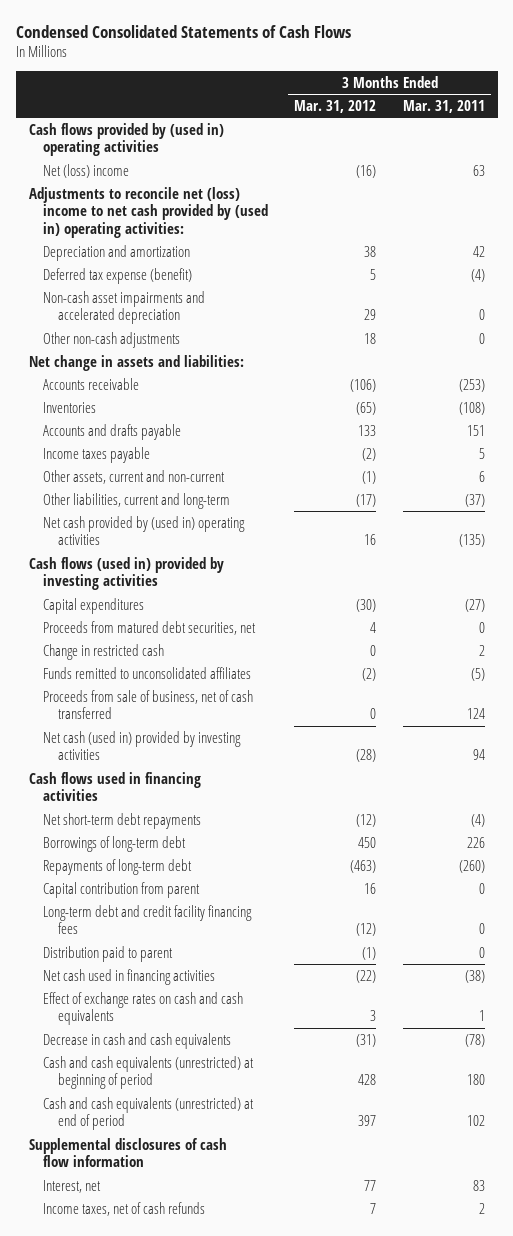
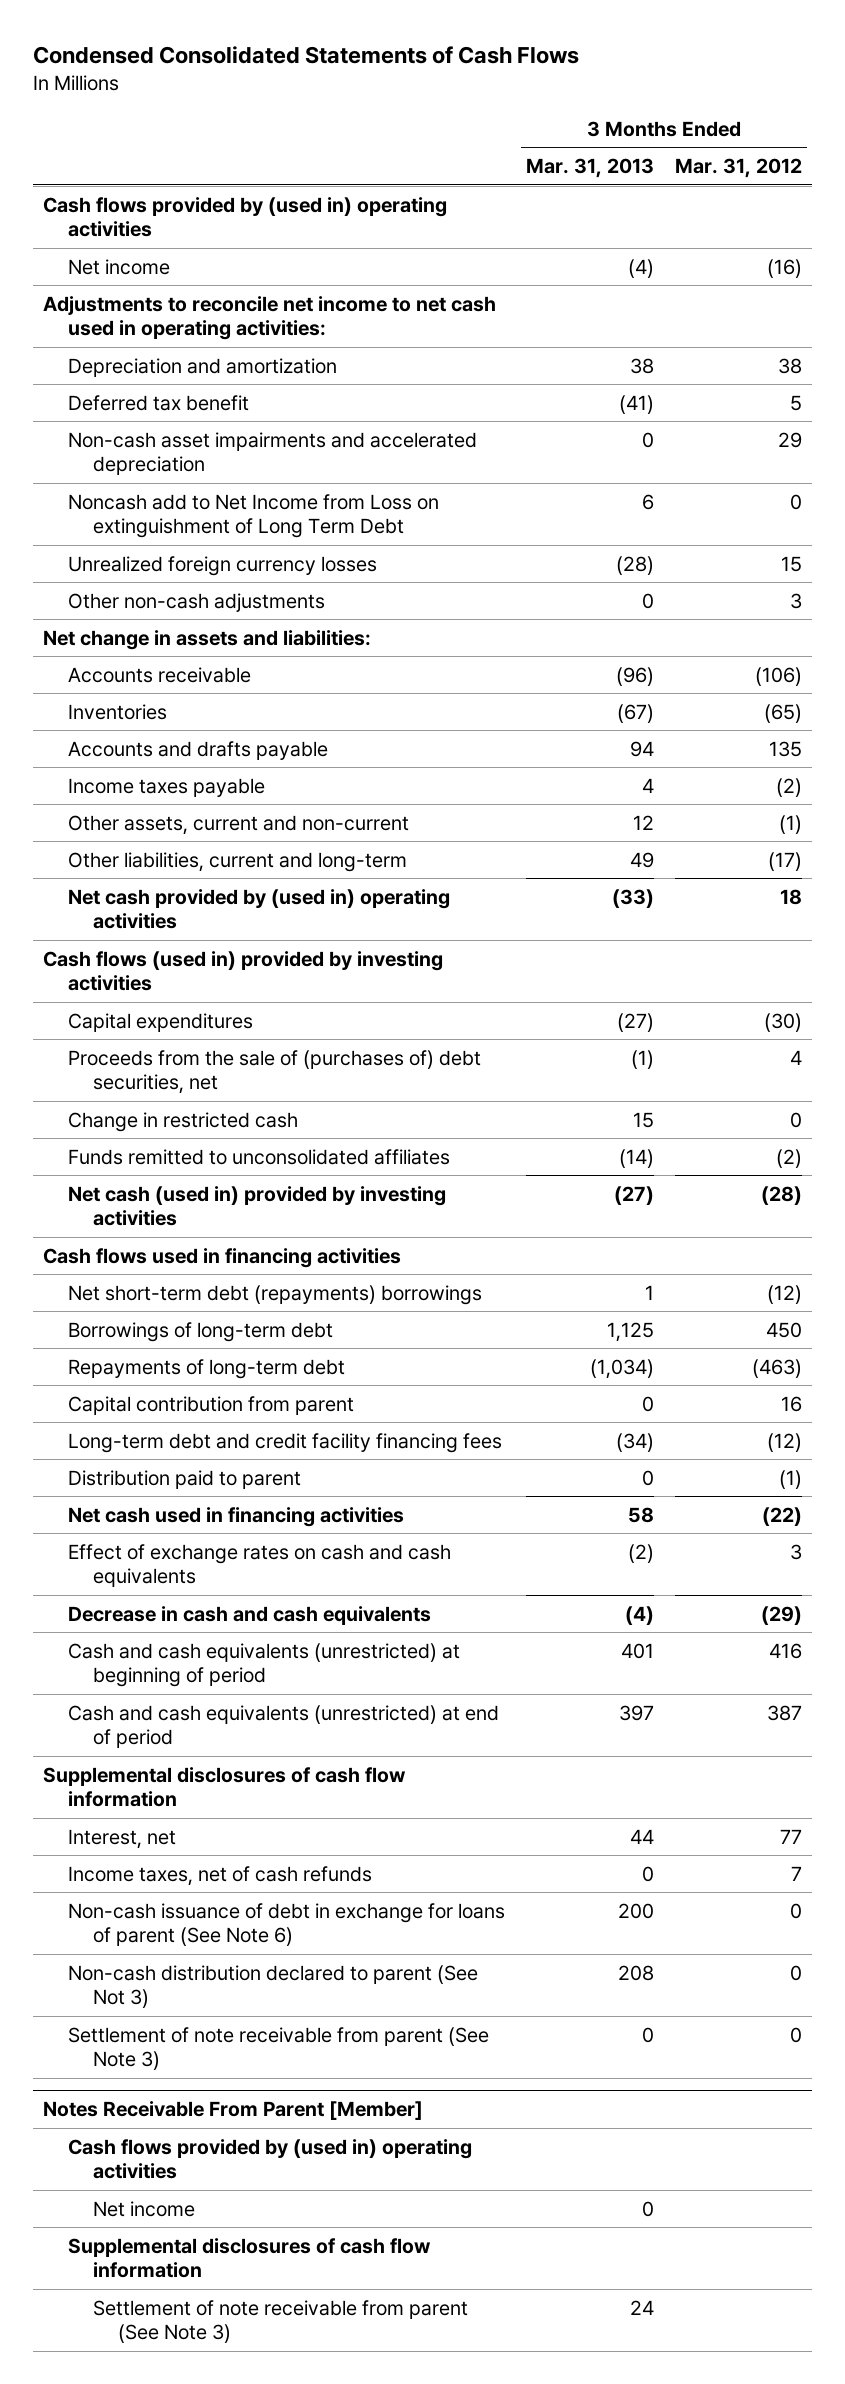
[402,99,485,113] Mar. 31, 2011 -> none
none -> [525,158,654,179] Mar. 31, 2013
[43,163,130,178] Net (loss) income -> [68,258,171,275] Net income
[28,186,269,238] Adjustments to reconcile net (loss) income to net cash provided by (used in) operating activities: -> [43,295,497,341] Adjustments to reconcile net income to net cash used in operating activities:
[43,267,193,284] Deferred tax expense (benefit) -> [68,394,250,411] Deferred tax benefit
none -> [68,493,440,539] Noncash add to Net Income from Loss on extinguishment of Long Term Debt
none -> [68,555,378,576] Unrealized foreign currency losses
[364,332,377,344] 18 -> [789,592,802,609] 3
[358,424,377,436] 133 -> [768,740,802,757] 135
[364,534,377,546] 16 -> [779,888,802,905] 18
[43,620,257,635] Proceeds from matured debt securities, net -> [68,1049,482,1095] Proceeds from the sale of (purchases of) debt securities, net
[43,689,254,720] Proceeds from sale of business, net of cash transferred -> none
[43,812,202,829] Net short-term debt repayments -> [68,1284,483,1305] Net short-term debt (repayments) borrowings
[356,1033,377,1047] (31) -> [760,1605,802,1625] (29)
[358,1074,377,1086] 428 -> [768,1642,802,1659] 416
[358,1115,377,1127] 397 -> [766,1704,802,1721] 387
none -> [68,1902,506,1947] Non-cash issuance of debt in exchange for loans of parent (See Note 6)
none -> [68,1964,479,2009] Non-cash distribution declared to parent (See Not 3)
none -> [68,2026,490,2071] Settlement of note receivable from parent (See Note 3)
none -> [43,2100,424,2120] Notes Receivable From Parent [Member]
none -> [68,2138,473,2180] Cash flows provided by (used in) operating activities
none -> [93,2200,196,2217] Net income
none -> [68,2237,432,2279] Supplemental disclosures of cash flow information
none -> [93,2299,469,2344] Settlement of note receivable from parent (See Note 3)

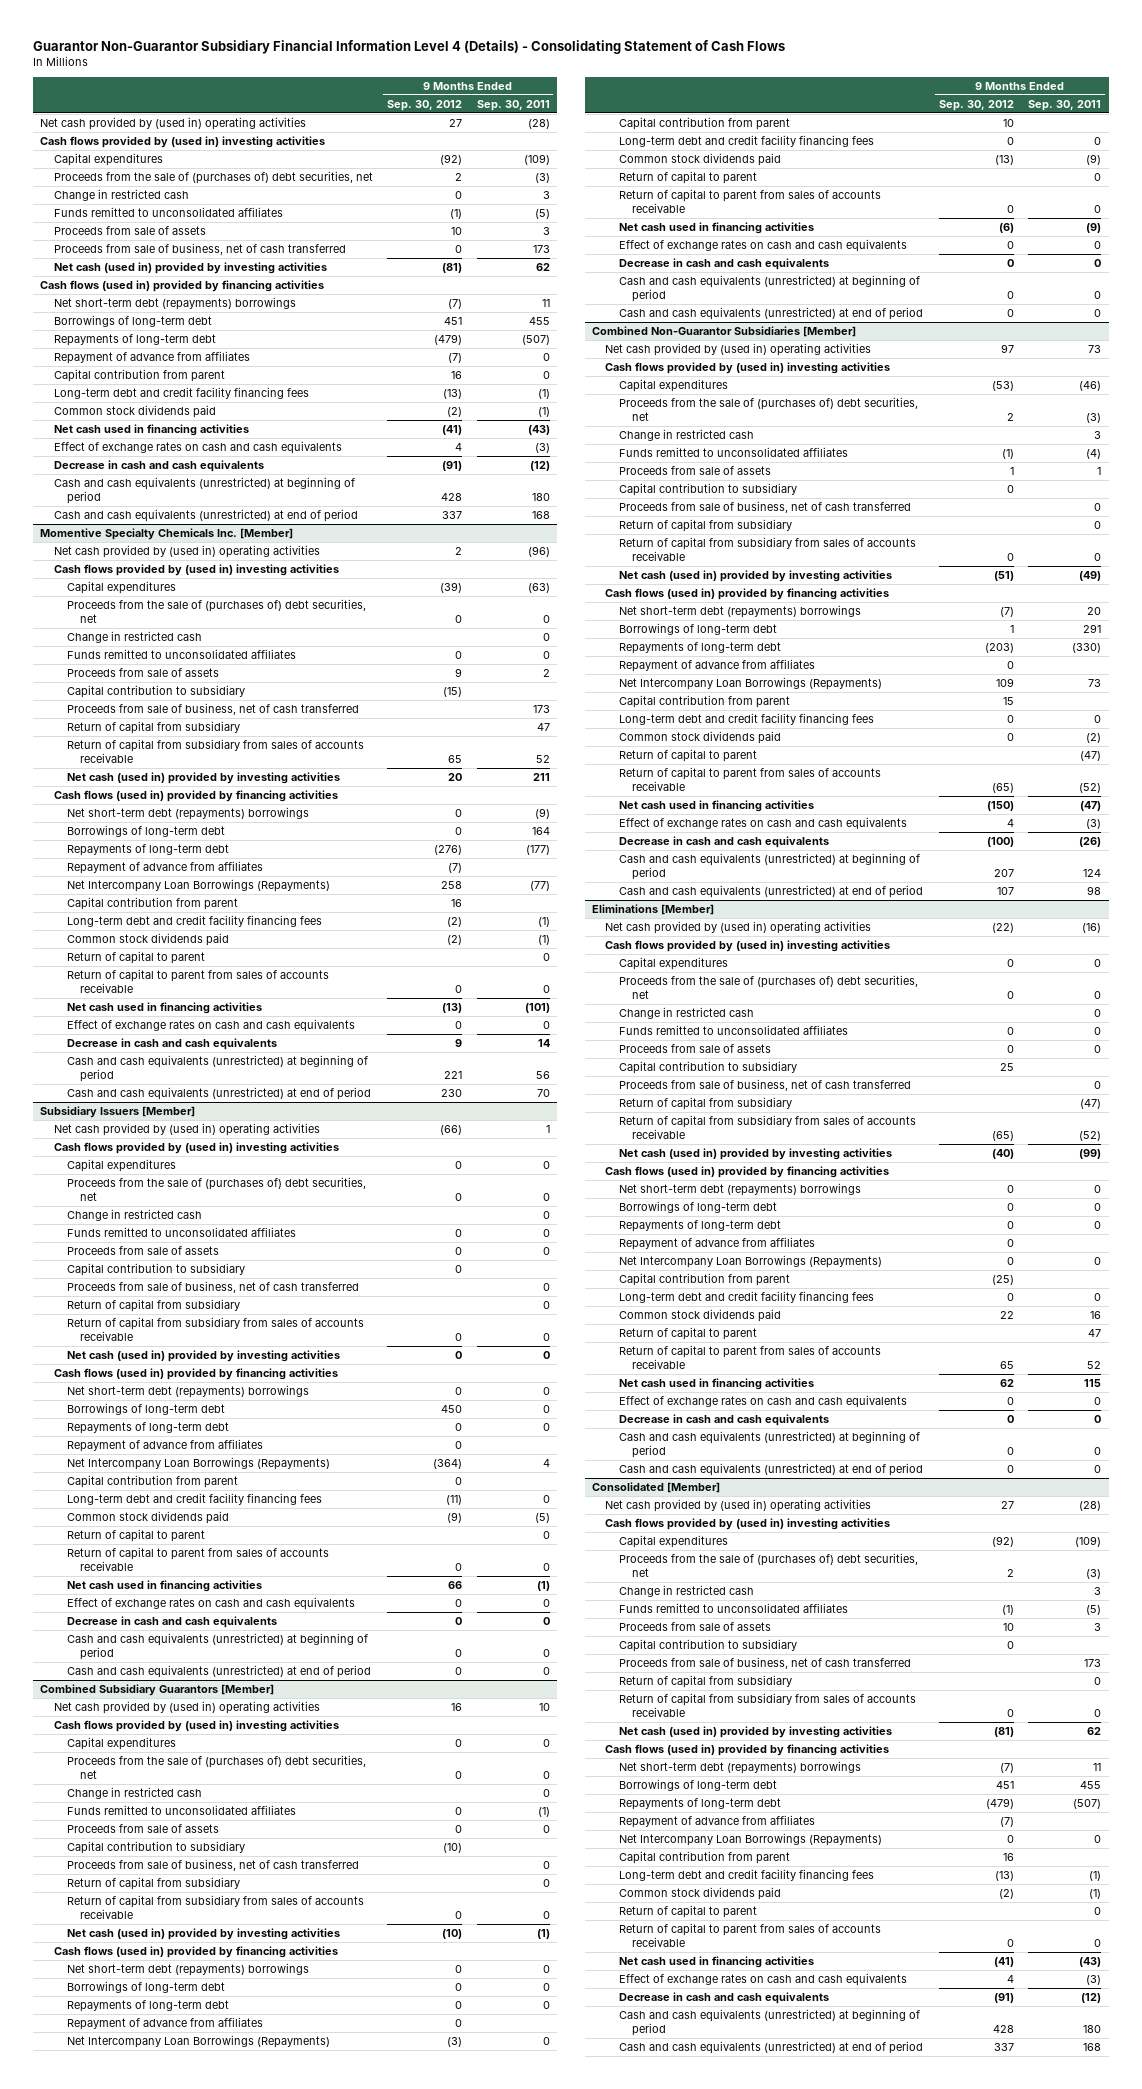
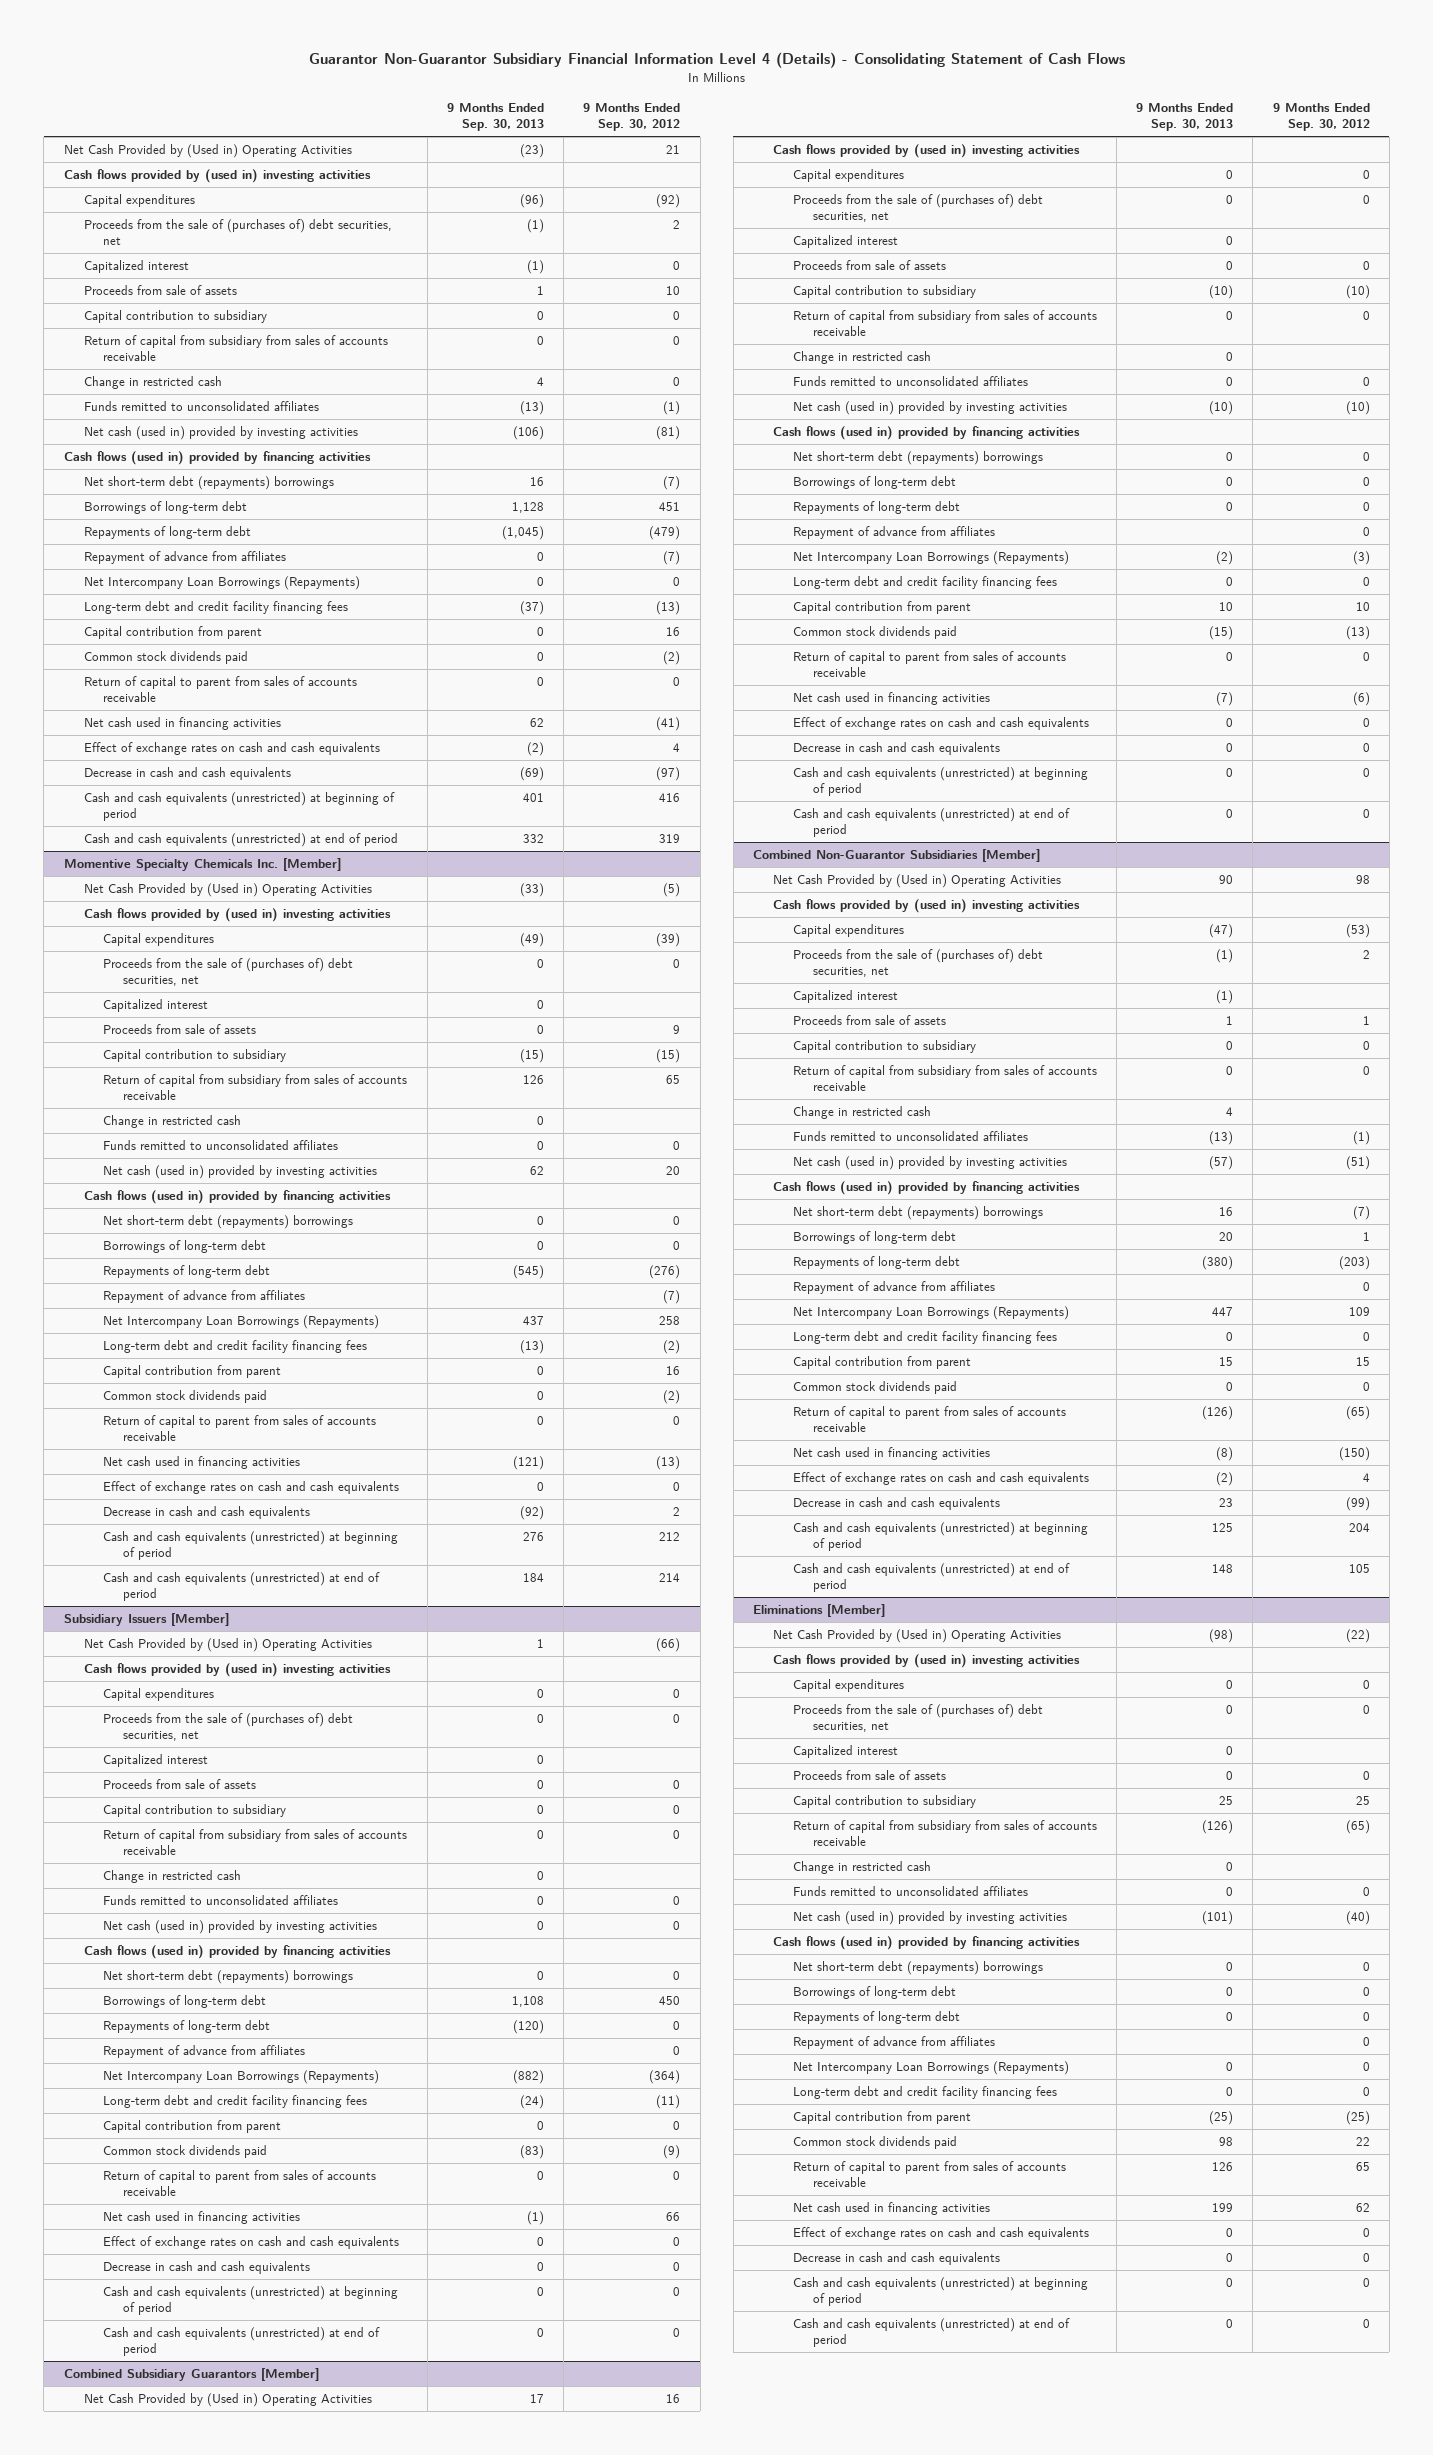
[476,99,550,111] Sep. 30, 2011 -> none
none -> [446,103,544,132] 9 Months Ended Sep. 30, 2013
[40,117,307,131] Net cash provided by (used in) operating activities -> [63,144,352,159] Net Cash Provided by (Used in) Operating Activities
[449,119,463,128] 27 -> [666,145,681,155] 21
none -> [83,260,189,274] Capitalized interest
[53,226,206,236] Proceeds from sale of assets -> [83,285,237,296] Proceeds from sale of assets
none -> [83,310,267,324] Capital contribution to subsidiary
none -> [83,335,388,362] Return of capital from subsidiary from sales of accounts receivable
[53,243,346,256] Proceeds from sale of business, net of cash transferred -> none
none -> [83,576,360,591] Net Intercompany Loan Borrowings (Repayments)
[53,369,225,383] Capital contribution from parent -> [83,626,262,640] Capital contribution from parent
none -> [83,676,357,703] Return of capital to parent from sales of accounts receivable
[442,461,463,472] (91) -> [656,767,681,782] (97)
[441,493,463,502] 428 -> [659,793,681,803] 416
[442,511,463,520] 337 -> [659,834,681,844] 319
[53,545,320,559] Net cash provided by (used in) operating activities -> [83,883,372,898] Net Cash Provided by (Used in) Operating Activities
[455,547,463,556] 2 -> [663,883,681,898] (5)
none -> [103,999,209,1013] Capitalized interest
[66,703,359,716] Proceeds from sale of business, net of cash transferred -> none
[66,721,240,735] Return of capital from subsidiary -> none
[66,631,202,644] Change in restricted cash -> [103,1115,242,1129] Change in restricted cash
[66,649,296,660] Funds remitted to unconsolidated affiliates -> [103,1140,339,1151] Funds remitted to unconsolidated affiliates
[66,897,238,911] Capital contribution from parent -> [103,1365,282,1379] Capital contribution from parent
[66,951,205,965] Return of capital to parent -> none
[455,1039,463,1048] 9 -> [673,1507,681,1517] 2
[444,1071,463,1080] 221 -> [659,1532,681,1542] 212
[441,1089,463,1098] 230 -> [659,1573,681,1583] 214
[53,1123,320,1137] Net cash provided by (used in) operating activities -> [83,1638,372,1653] Net Cash Provided by (Used in) Operating Activities
none -> [103,1754,209,1768] Capitalized interest
[66,1281,359,1294] Proceeds from sale of business, net of cash transferred -> none
[66,1299,240,1313] Return of capital from subsidiary -> none
[66,1209,202,1222] Change in restricted cash -> [103,1870,242,1884] Change in restricted cash
[66,1227,296,1238] Funds remitted to unconsolidated affiliates -> [103,1895,339,1906] Funds remitted to unconsolidated affiliates
[66,1475,238,1489] Capital contribution from parent -> [103,2120,282,2134] Capital contribution from parent
[66,1529,205,1543] Return of capital to parent -> none
[53,1701,320,1715] Net cash provided by (used in) operating activities -> [83,2393,372,2408] Net Cash Provided by (Used in) Operating Activities
none -> [792,235,898,249] Capitalized interest
[66,1859,359,1872] Proceeds from sale of business, net of cash transferred -> none
[66,1877,240,1891] Return of capital from subsidiary -> none
[66,1787,202,1800] Change in restricted cash -> [792,351,931,365] Change in restricted cash
[66,1805,296,1816] Funds remitted to unconsolidated affiliates -> [792,376,1028,387] Funds remitted to unconsolidated affiliates
[618,117,790,131] Capital contribution from parent -> [792,601,971,615] Capital contribution from parent
[618,171,757,185] Return of capital to parent -> none
[605,343,872,357] Net cash provided by (used in) operating activities -> [772,874,1061,889] Net Cash Provided by (Used in) Operating Activities
[1000,344,1014,354] 97 -> [1355,875,1370,885] 98
none -> [792,990,898,1004] Capitalized interest
[618,501,911,514] Proceeds from sale of business, net of cash transferred -> none
[618,519,792,533] Return of capital from subsidiary -> none
[618,429,754,442] Change in restricted cash -> [792,1106,931,1120] Change in restricted cash
[618,447,848,458] Funds remitted to unconsolidated affiliates -> [792,1131,1028,1142] Funds remitted to unconsolidated affiliates
[618,695,790,709] Capital contribution from parent -> [792,1356,971,1370] Capital contribution from parent
[618,749,757,763] Return of capital to parent -> none
[986,837,1014,848] (100) -> [1345,1497,1370,1512] (99)
[993,869,1014,878] 207 -> [1348,1523,1370,1533] 204
[996,887,1014,896] 107 -> [1348,1564,1370,1574] 105
[605,921,872,935] Net cash provided by (used in) operating activities -> [772,1629,1061,1644] Net Cash Provided by (Used in) Operating Activities
none -> [792,1745,898,1759] Capitalized interest
[618,1079,911,1092] Proceeds from sale of business, net of cash transferred -> none
[618,1097,792,1111] Return of capital from subsidiary -> none
[618,1007,754,1020] Change in restricted cash -> [792,1861,931,1875] Change in restricted cash
[618,1025,848,1036] Funds remitted to unconsolidated affiliates -> [792,1886,1028,1897] Funds remitted to unconsolidated affiliates
[618,1273,790,1287] Capital contribution from parent -> [792,2111,971,2125] Capital contribution from parent
[618,1327,757,1341] Return of capital to parent -> none
[592,1482,721,1494] Consolidated [Member] -> none
[605,1499,872,1513] Net cash provided by (used in) operating activities -> none
[605,1518,891,1531] Cash flows provided by (used in) investing activities -> none
[618,1535,728,1549] Capital expenditures -> none
[618,1553,918,1578] Proceeds from the sale of (purchases of) debt securities, net -> none
[618,1585,754,1598] Change in restricted cash -> none
[618,1603,848,1614] Funds remitted to unconsolidated affiliates -> none
[618,1622,771,1632] Proceeds from sale of assets -> none
[618,1639,797,1653] Capital contribution to subsidiary -> none
[618,1657,911,1670] Proceeds from sale of business, net of cash transferred -> none
[618,1675,792,1689] Return of capital from subsidiary -> none
[618,1693,916,1718] Return of capital from subsidiary from sales of accounts receivable -> none
[618,1726,892,1739] Net cash (used in) provided by investing activities -> none
[605,1744,890,1757] Cash flows (used in) provided by financing activities -> none
[618,1761,861,1775] Net short-term debt (repayments) borrowings -> none
[618,1779,777,1792] Borrowings of long-term debt -> none
[618,1798,781,1811] Repayments of long-term debt -> none
[618,1815,815,1829] Repayment of advance from affiliates -> none
[618,1833,882,1847] Net Intercompany Loan Borrowings (Repayments) -> none
[618,1851,790,1865] Capital contribution from parent -> none
[618,1869,874,1882] Long-term debt and credit facility financing fees -> none
[618,1887,781,1901] Common stock dividends paid -> none
[618,1905,757,1919] Return of capital to parent -> none
[618,1923,881,1948] Return of capital to parent from sales of accounts receivable -> none
[618,1956,814,1969] Net cash used in financing activities -> none
[618,1973,907,1987] Effect of exchange rates on cash and cash equivalents -> none
[618,1992,829,2005] Decrease in cash and cash equivalents -> none
[618,2009,920,2037] Cash and cash equivalents (unrestricted) at beginning of period -> none
[618,2041,923,2055] Cash and cash equivalents (unrestricted) at end of period -> none

